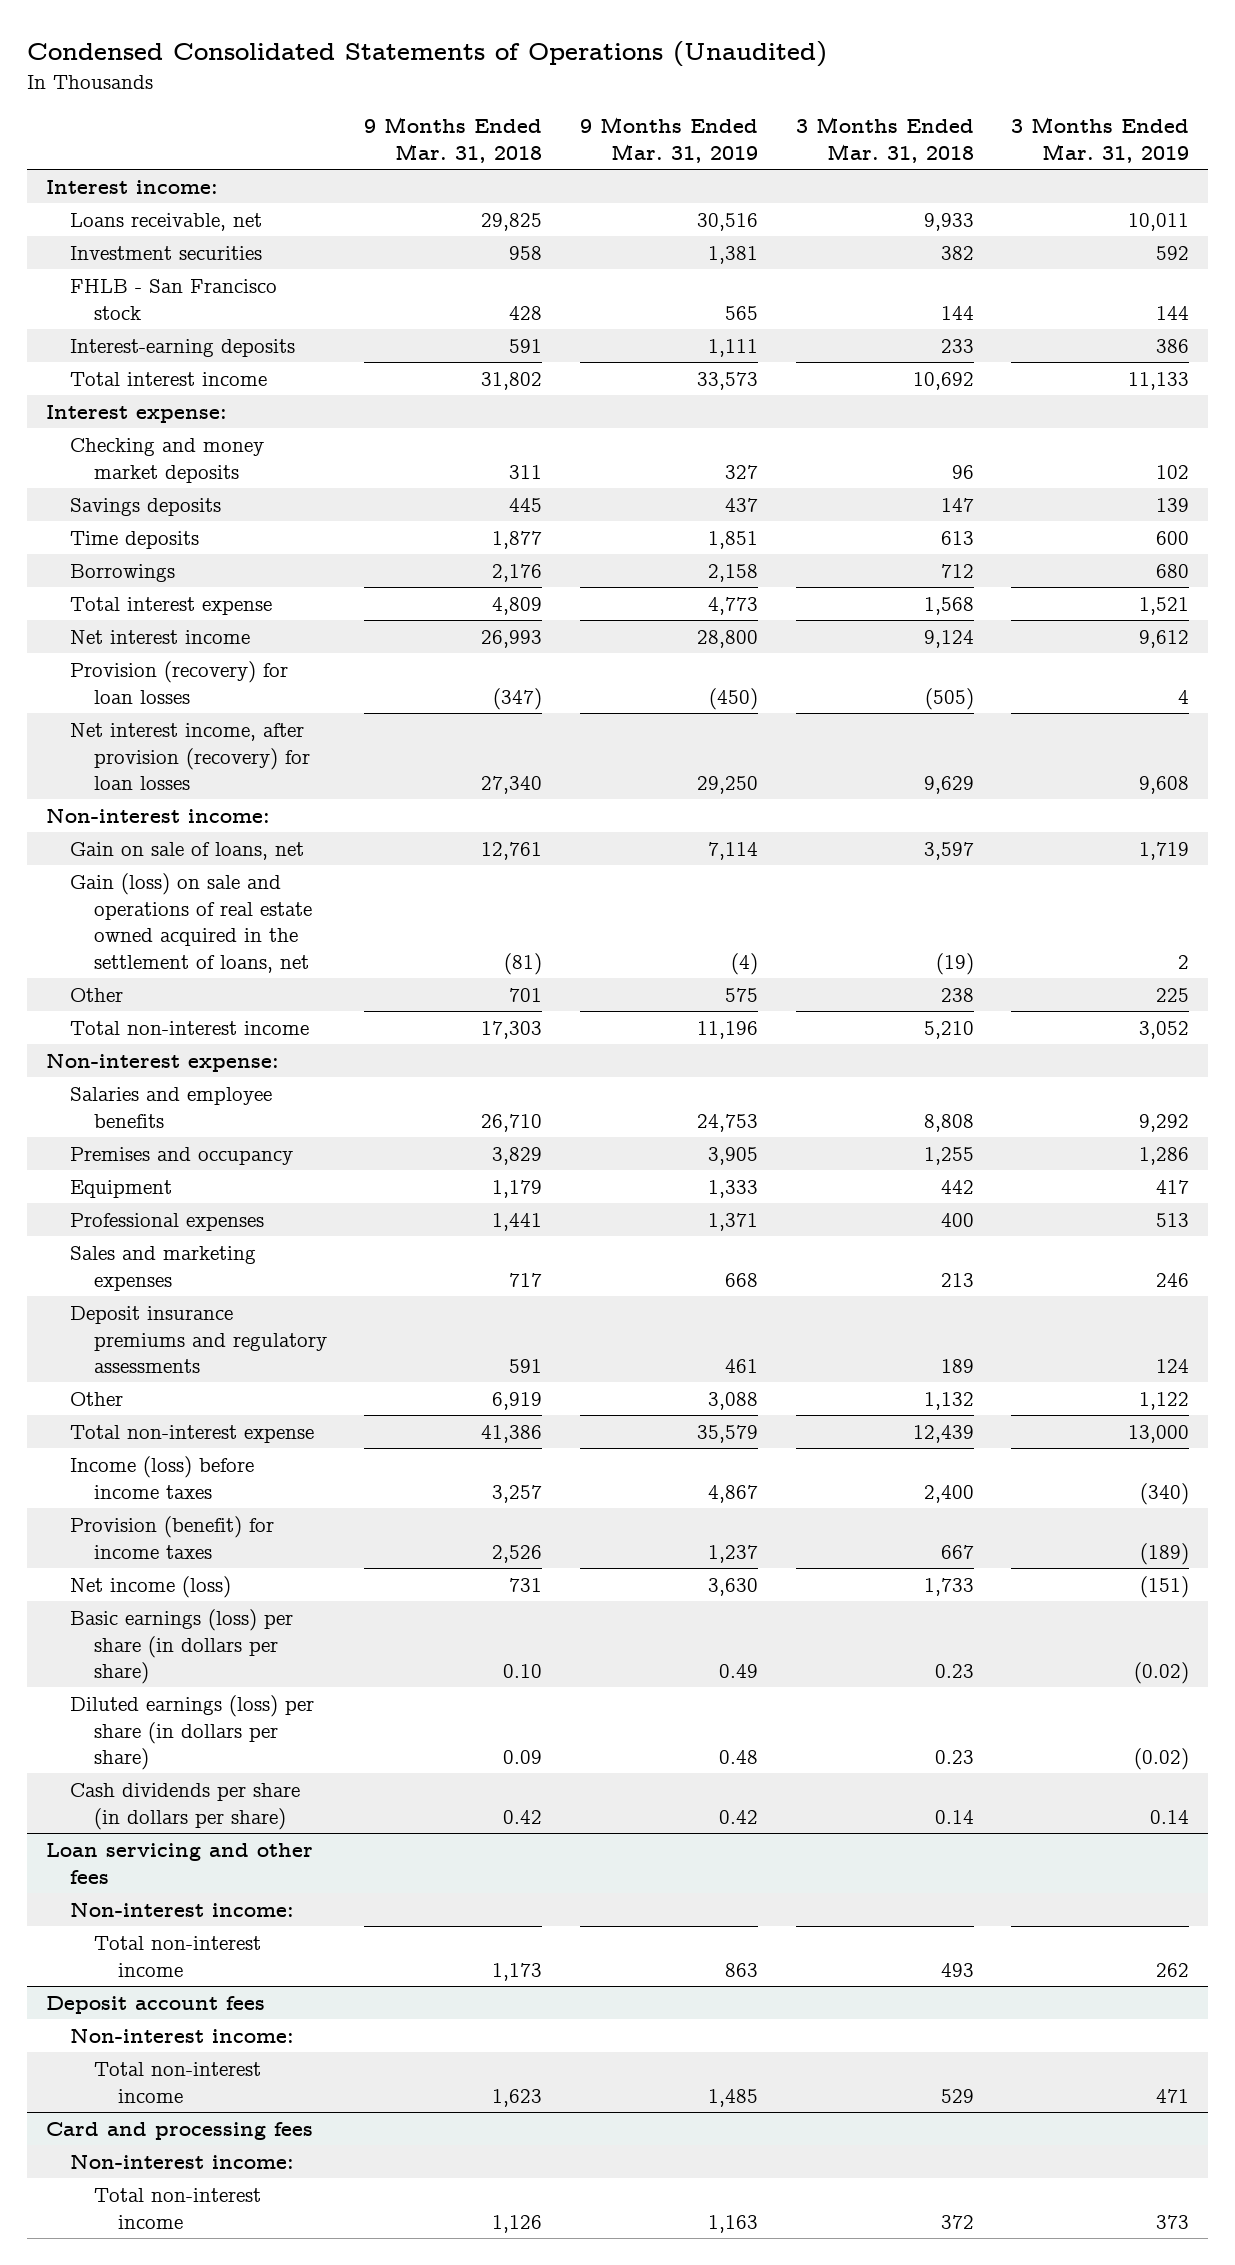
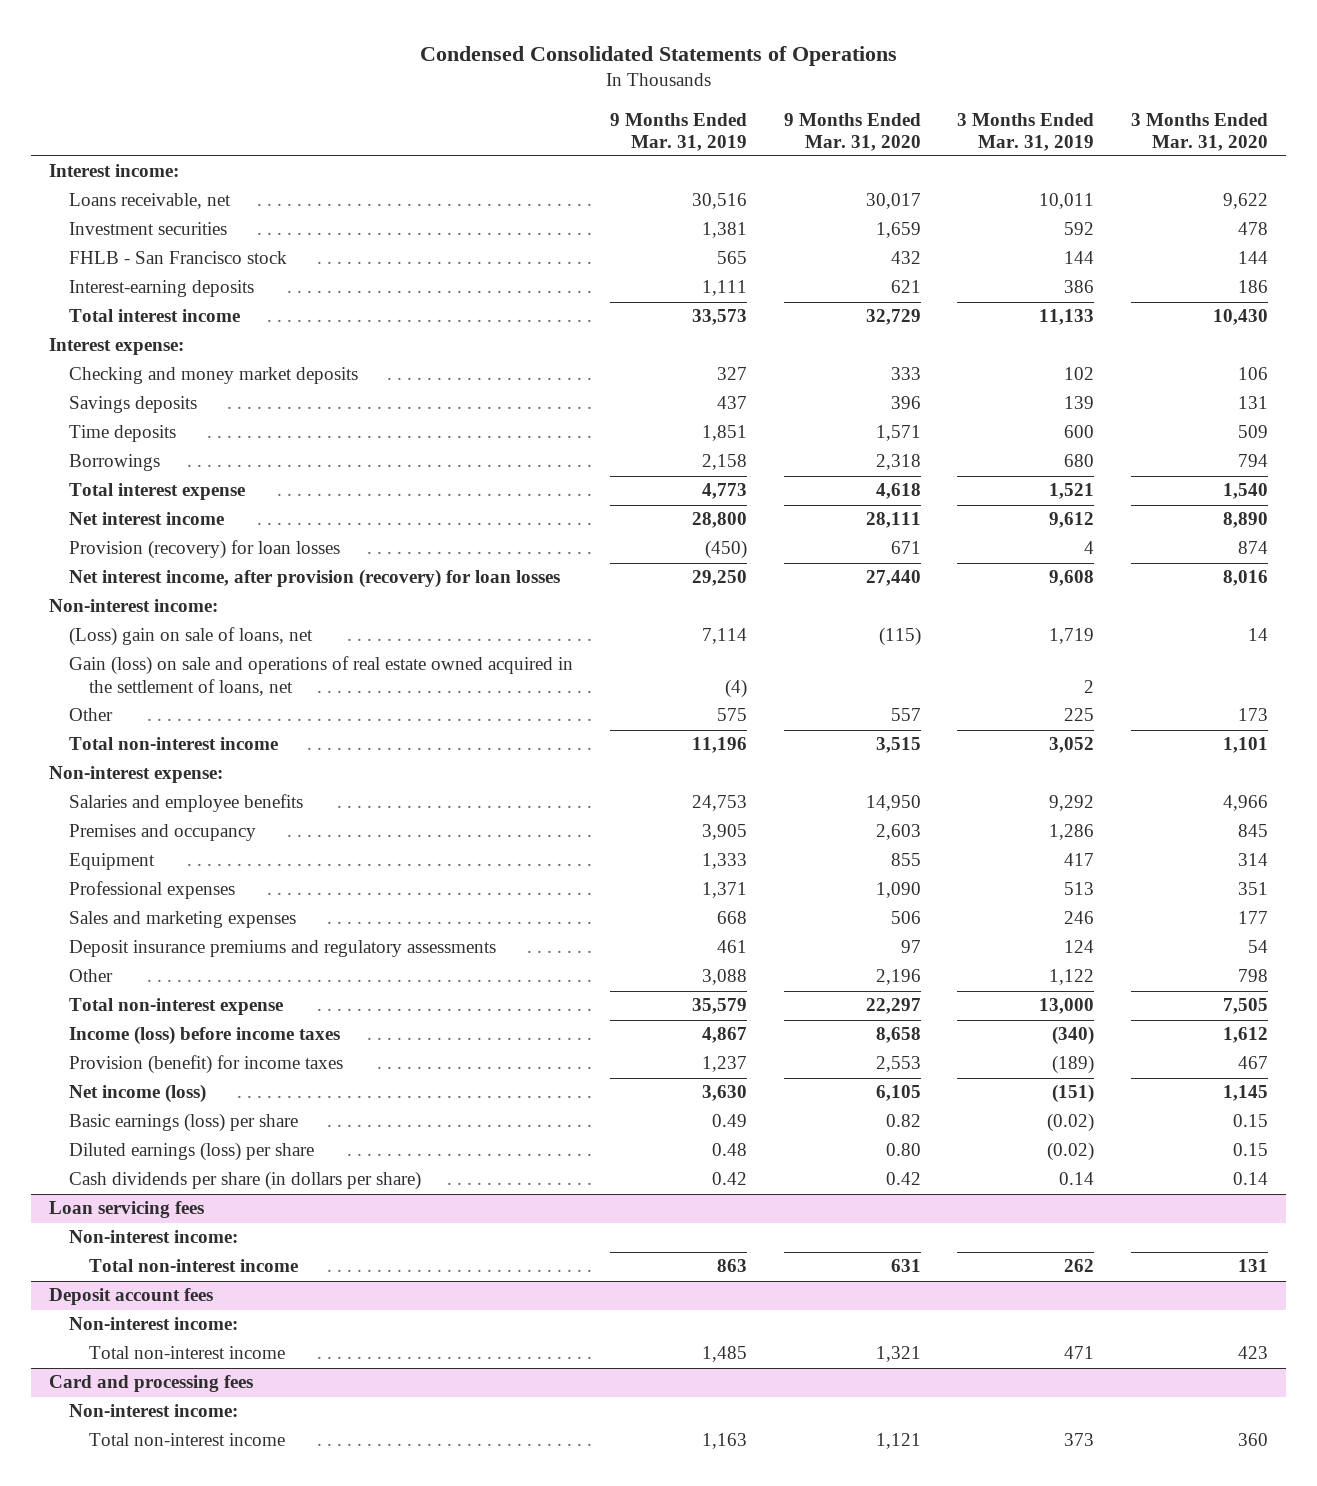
[27,40,828,67] Condensed Consolidated Statements of Operations (Unaudited) -> [419,45,897,66] Condensed Consolidated Statements of Operations
[364,117,543,164] 9 Months Ended Mar. 31, 2018 -> none
[795,117,974,164] 3 Months Ended Mar. 31, 2018 -> none
none -> [783,112,921,151] 9 Months Ended Mar. 31, 2020
none -> [1130,112,1268,151] 3 Months Ended Mar. 31, 2020
[69,841,304,860] Gain on sale of loans, net -> [69,627,314,647] (Loss) gain on sale of loans, net
[69,1608,293,1685] Basic earnings (loss) per share (in dollars per share) -> [69,1113,299,1133] Basic earnings (loss) per share
[69,1694,314,1771] Diluted earnings (loss) per share (in dollars per share) -> [69,1142,315,1162] Diluted earnings (loss) per share
[45,1842,313,1884] Loan servicing and other fees -> [49,1201,205,1219] Loan servicing fees

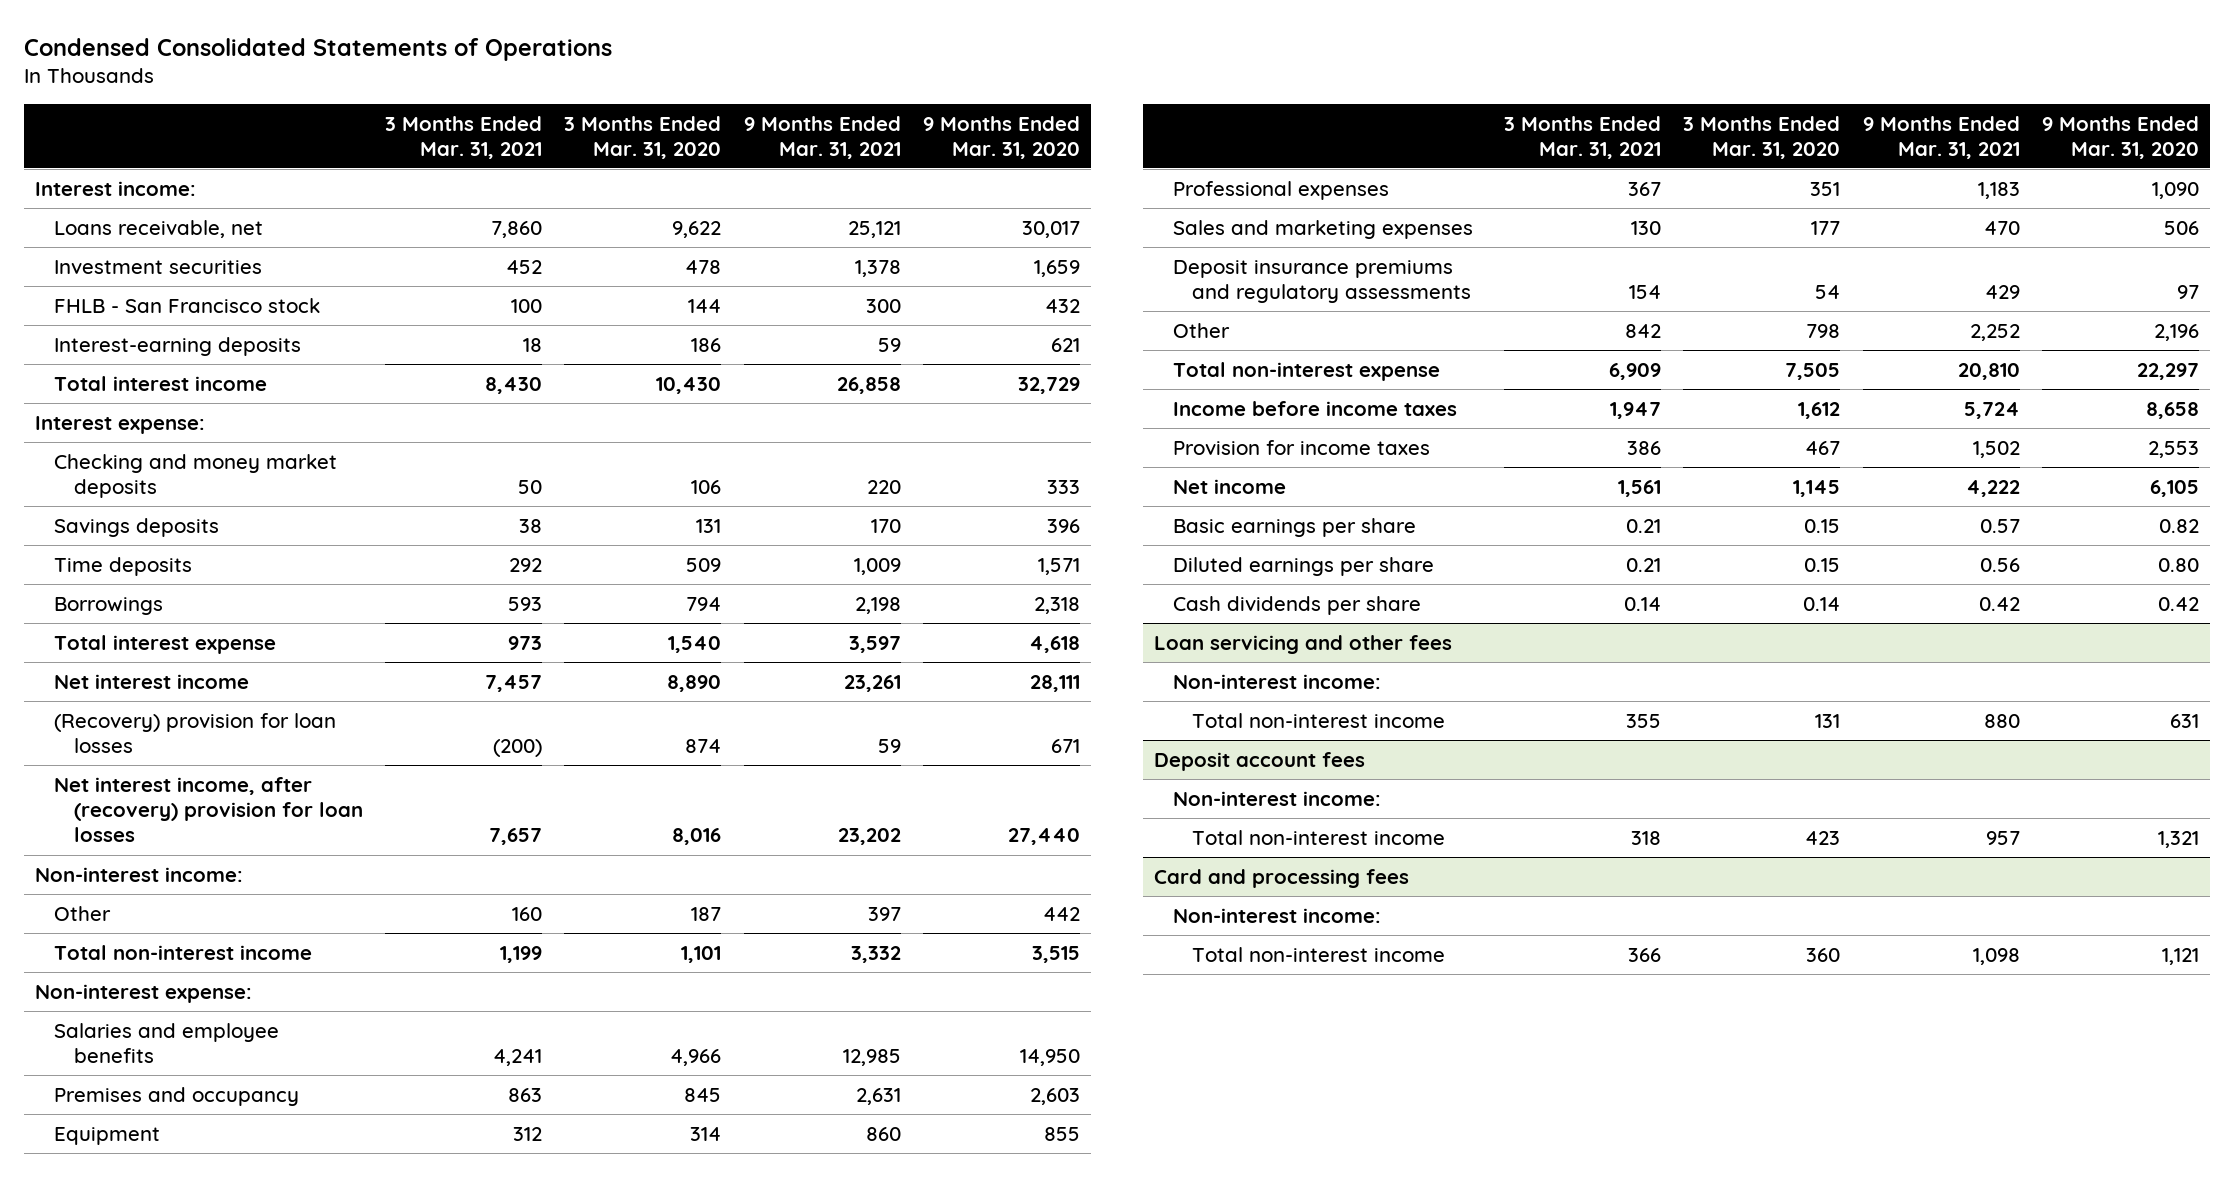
[609,112,747,151] 9 Months Ended Mar. 31, 2019 -> none
[957,112,1095,151] 3 Months Ended Mar. 31, 2019 -> none
none -> [384,115,542,159] 3 Months Ended Mar. 31, 2021
none -> [743,115,901,159] 9 Months Ended Mar. 31, 2021
[69,540,341,560] Provision (recovery) for loan losses -> [54,712,337,754] (Recovery) provision for loan losses
[69,569,561,589] Net interest income, after provision (recovery) for loan losses -> [54,776,363,843] Net interest income, after (recovery) provision for loan losses
[69,627,314,647] (Loss) gain on sale of loans, net -> none
[69,656,574,696] Gain (loss) on sale and operations of real estate owned acquired in the settlement of loans, net -> none
[890,708,921,722] 557 -> [1043,906,1081,921] 442
[1237,708,1268,722] 173 -> [691,906,722,921] 187
[69,1026,341,1046] Income (loss) before income taxes -> [1173,400,1458,416] Income before income taxes
[69,1055,344,1075] Provision (benefit) for income taxes -> [1173,439,1431,455] Provision for income taxes
[69,1084,207,1104] Net income (loss) -> [1173,478,1287,494] Net income
[69,1113,299,1133] Basic earnings (loss) per share -> [1173,517,1417,537] Basic earnings per share
[69,1142,315,1162] Diluted earnings (loss) per share -> [1173,556,1435,576] Diluted earnings per share
[69,1171,422,1191] Cash dividends per share (in dollars per share) -> [1173,595,1422,615] Cash dividends per share
[49,1201,205,1219] Loan servicing fees -> [1153,634,1452,654] Loan servicing and other fees

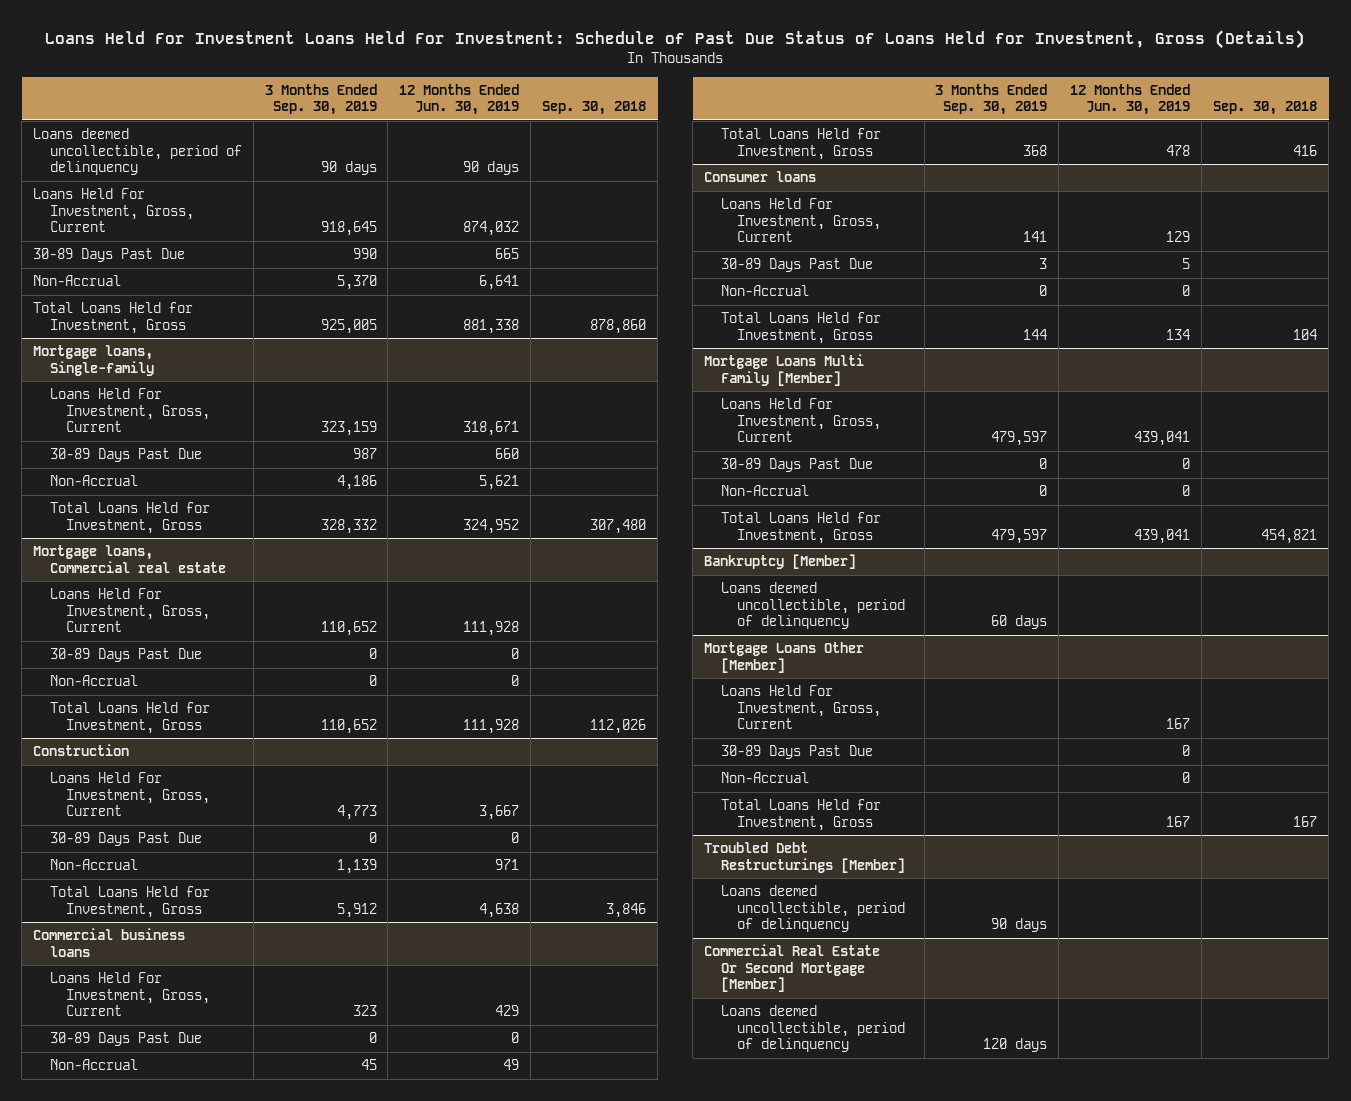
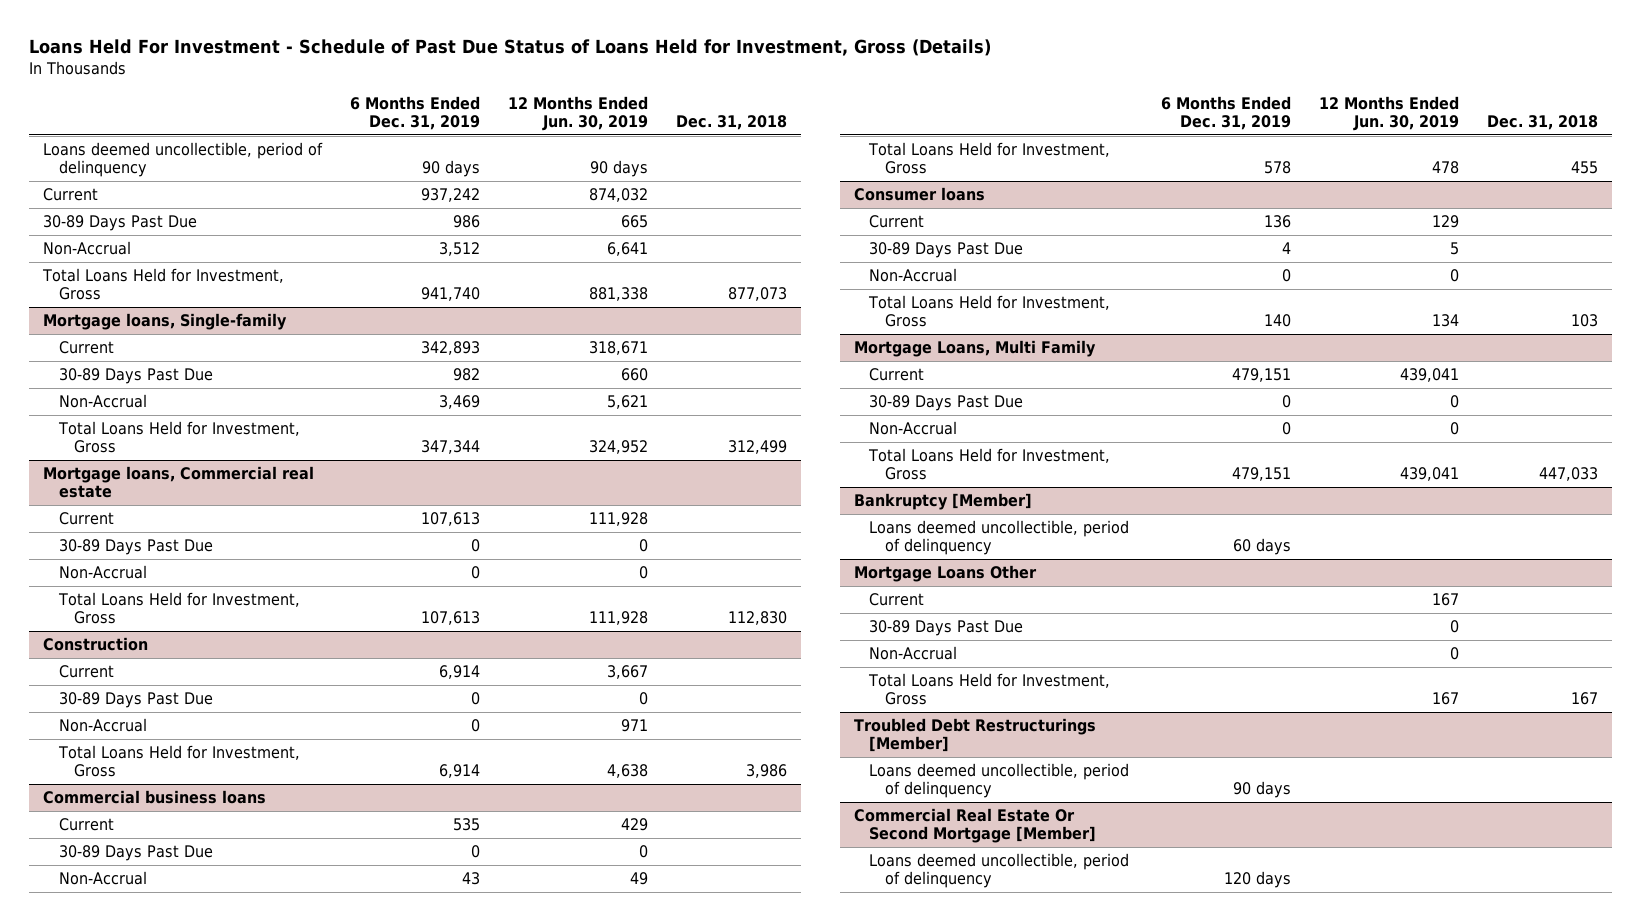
[45,29,1306,49] Loans Held For Investment Loans Held For Investment: Schedule of Past Due Status of Loans Held for Investment, Gross (Details) -> [29,39,992,57] Loans Held For Investment - Schedule of Past Due Status of Loans Held for Investment, Gross (Details)
[264,83,377,116] 3 Months Ended Sep. 30, 2019 -> none
[542,101,647,116] Sep. 30, 2018 -> none
none -> [350,95,481,130] 6 Months Ended Dec. 31, 2019
none -> [676,114,788,130] Dec. 31, 2018
[33,188,194,233] Loans Held For Investment, Gross, Current -> [43,188,99,202] Current
[49,388,210,433] Loans Held For Investment, Gross, Current -> [58,341,114,355] Current
[49,588,210,633] Loans Held For Investment, Gross, Current -> [58,512,114,526] Current
[49,772,210,817] Loans Held For Investment, Gross, Current -> [58,665,114,679] Current
[49,972,210,1017] Loans Held For Investment, Gross, Current -> [58,818,114,832] Current
[720,198,881,243] Loans Held For Investment, Gross, Current -> [869,215,925,229] Current
[704,354,865,386] Mortgage Loans Multi Family [Member] -> [853,340,1096,358] Mortgage Loans, Multi Family
[720,398,881,443] Loans Held For Investment, Gross, Current -> [869,368,925,382] Current
[704,642,865,673] Mortgage Loans Other [Member] -> [853,565,1037,583] Mortgage Loans Other
[720,685,881,730] Loans Held For Investment, Gross, Current -> [869,593,925,607] Current

